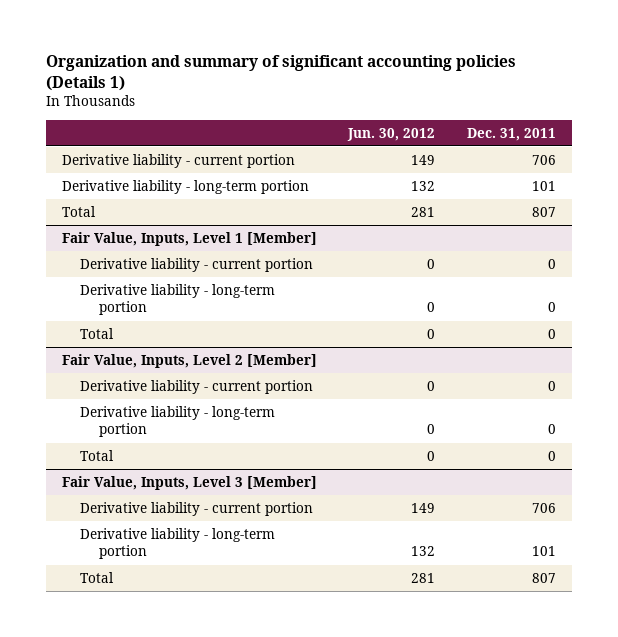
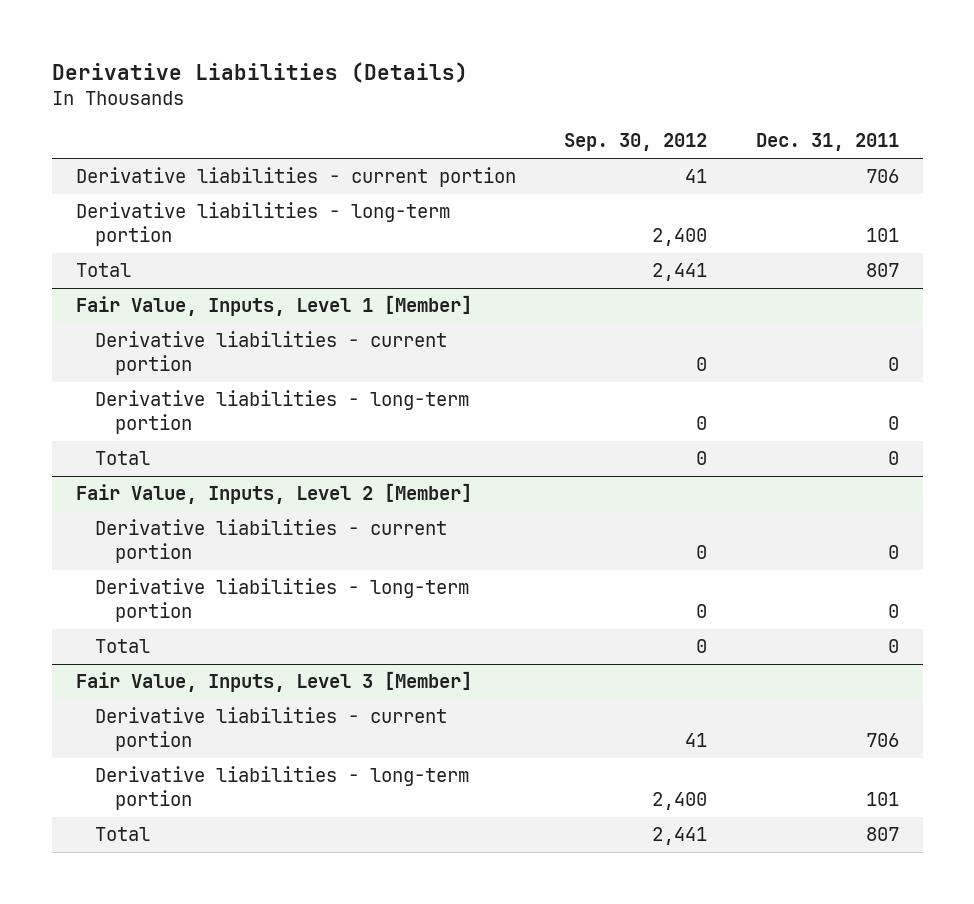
[45,54,516,91] Organization and summary of significant accounting policies (Details 1) -> [51,62,468,84] Derivative Liabilities (Details)
[347,127,436,141] Jun. 30, 2012 -> none
none -> [564,133,708,152] Sep. 30, 2012
[61,153,295,168] Derivative liability - current portion -> [75,167,516,188] Derivative liabilities - current portion
[61,179,309,194] Derivative liability - long-term portion -> [75,202,450,246] Derivative liabilities - long-term portion
[80,257,314,272] Derivative liability - current portion -> [95,331,448,375] Derivative liabilities - current portion
[80,283,276,316] Derivative liability - long-term portion -> [95,390,470,434] Derivative liabilities - long-term portion
[80,379,314,394] Derivative liability - current portion -> [95,519,448,563] Derivative liabilities - current portion
[80,405,276,438] Derivative liability - long-term portion -> [95,578,470,622] Derivative liabilities - long-term portion
[80,501,314,516] Derivative liability - current portion -> [95,707,448,751] Derivative liabilities - current portion
[80,527,276,560] Derivative liability - long-term portion -> [95,766,470,810] Derivative liabilities - long-term portion

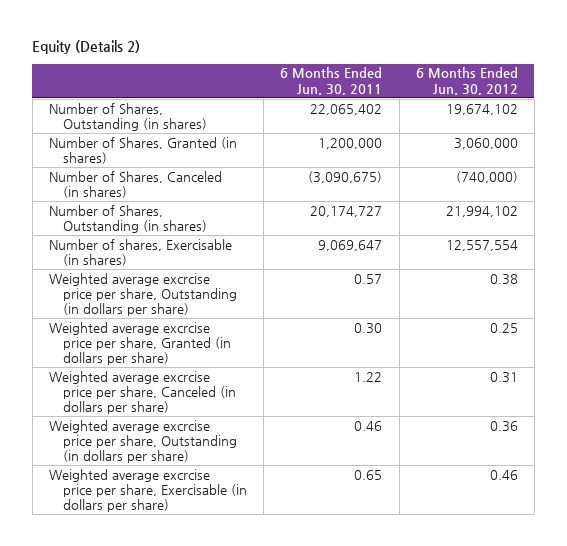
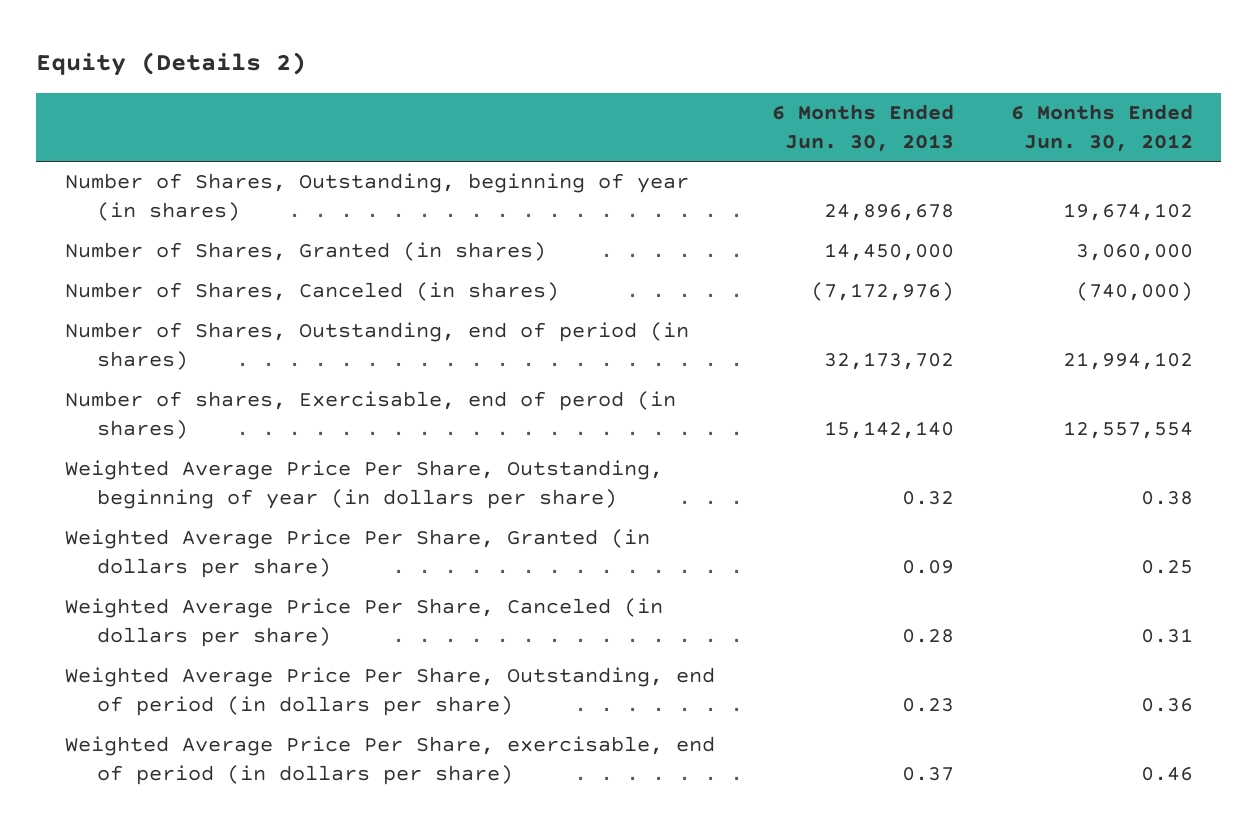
[280,67,383,95] 6 Months Ended Jun. 30, 2011 -> none
none -> [771,104,954,152] 6 Months Ended Jun. 30, 2013
[48,102,208,131] Number of Shares, Outstanding (in shares) -> [64,173,689,222] Number of Shares, Outstanding, beginning of year (in shares)
[48,204,208,233] Number of Shares, Outstanding (in shares) -> [64,322,689,371] Number of Shares, Outstanding, end of period (in shares)
[48,238,232,266] Number of shares, Exercisable (in shares) -> [64,391,676,440] Number of shares, Exercisable, end of perod (in shares)
[48,272,238,317] Weighted average excrcise price per share, Outstanding (in dollars per share) -> [64,460,663,510] Weighted Average Price Per Share, Outstanding, beginning of year (in dollars per share)
[48,321,232,366] Weighted average excrcise price per share, Granted (in dollars per share) -> [64,529,650,579] Weighted Average Price Per Share, Granted (in dollars per share)
[48,370,237,415] Weighted average excrcise price per share, Canceled (in dollars per share) -> [64,598,663,648] Weighted Average Price Per Share, Canceled (in dollars per share)
[48,419,238,464] Weighted average excrcise price per share, Outstanding (in dollars per share) -> [64,667,715,717] Weighted Average Price Per Share, Outstanding, end of period (in dollars per share)
[48,468,248,513] Weighted average excrcise price per share, Exercisable (in dollars per share) -> [64,736,715,786] Weighted Average Price Per Share, exercisable, end of period (in dollars per share)

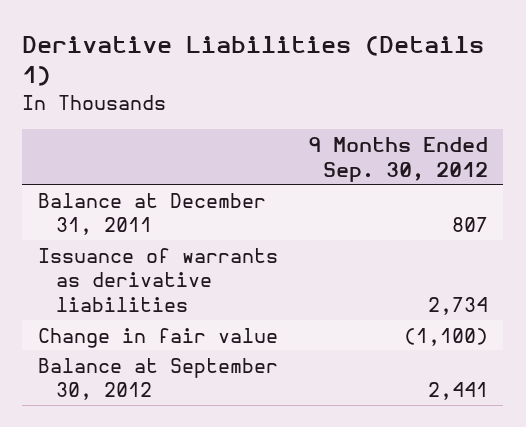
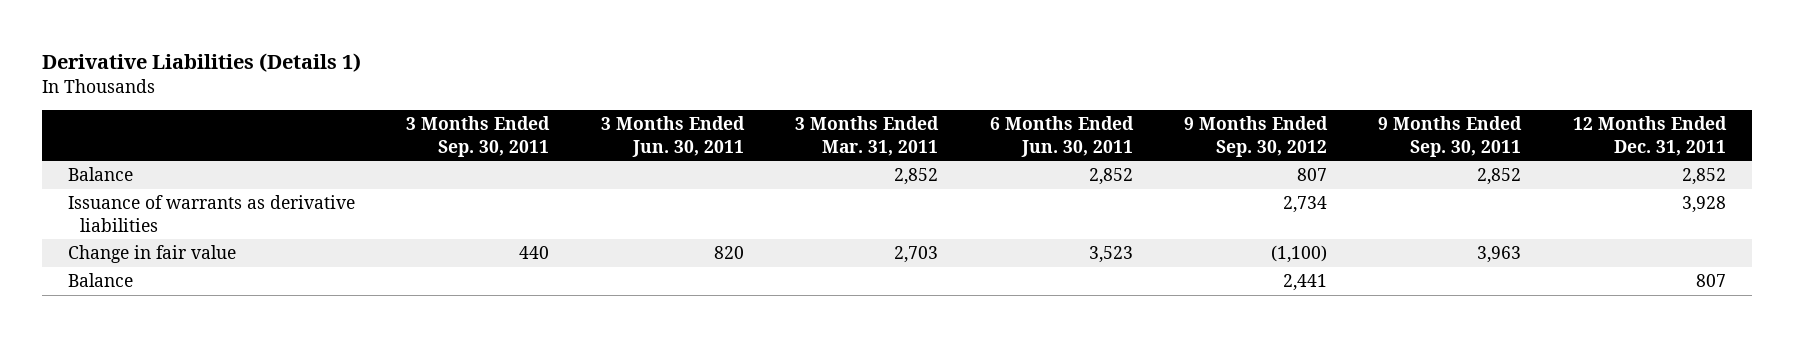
none -> [406,116,551,157] 3 Months Ended Sep. 30, 2011
none -> [600,116,745,157] 3 Months Ended Jun. 30, 2011
none -> [795,116,940,156] 3 Months Ended Mar. 31, 2011
none -> [989,116,1134,157] 6 Months Ended Jun. 30, 2011
none -> [1378,116,1523,157] 9 Months Ended Sep. 30, 2011
none -> [1572,116,1727,156] 12 Months Ended Dec. 31, 2011
[37,192,266,236] Balance at December 31, 2011 -> [67,167,133,182] Balance
[37,357,278,401] Balance at September 30, 2012 -> [67,273,133,288] Balance

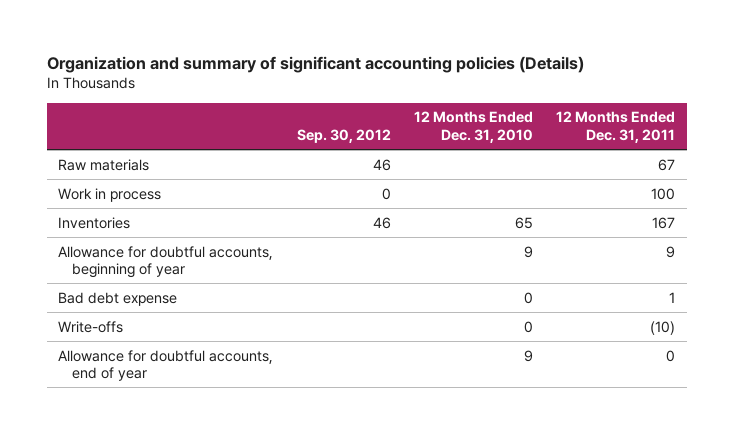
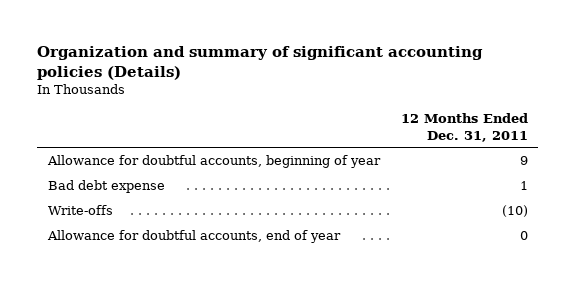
[296,128,391,143] Sep. 30, 2012 -> none
[414,111,534,143] 12 Months Ended Dec. 31, 2010 -> none
[58,158,150,171] Raw materials -> none
[58,187,162,202] Work in process -> none
[58,216,131,229] Inventories -> none

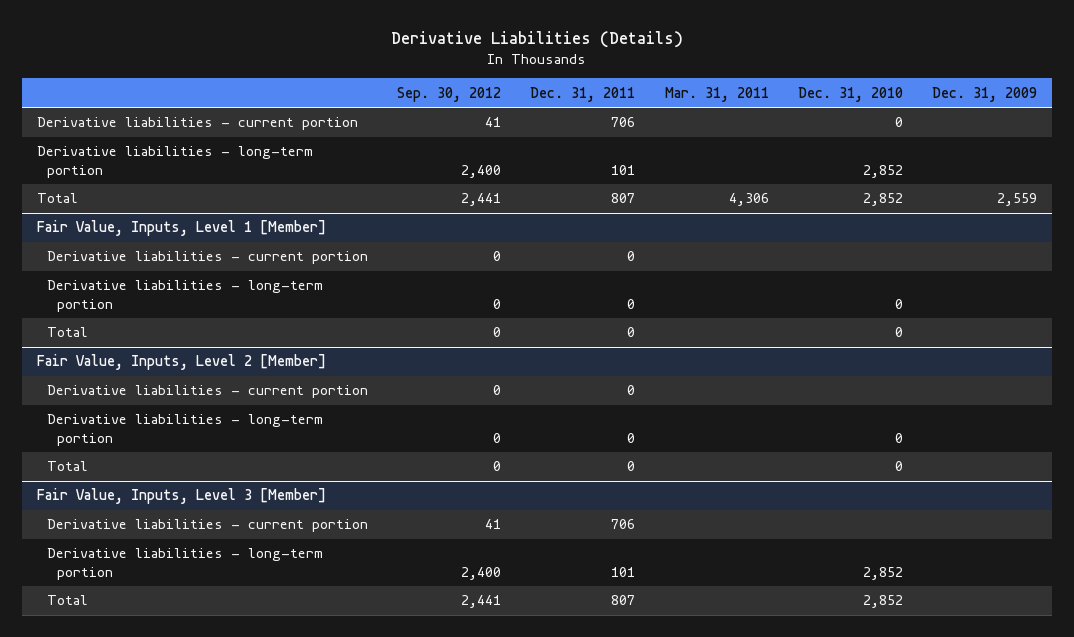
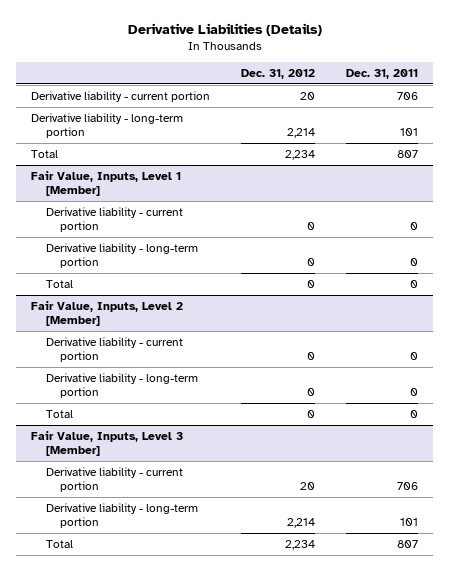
[397,86,502,102] Sep. 30, 2012 -> none
[664,86,769,102] Mar. 31, 2011 -> none
[797,86,903,102] Dec. 31, 2010 -> none
[932,86,1038,102] Dec. 31, 2009 -> none
none -> [241,68,316,79] Dec. 31, 2012
[36,117,358,131] Derivative liabilities - current portion -> [31,90,211,102] Derivative liability - current portion
[36,146,313,178] Derivative liabilities - long-term portion -> [31,112,184,138] Derivative liability - long-term portion
[46,251,368,265] Derivative liabilities - current portion -> [45,206,183,232] Derivative liability - current portion
[46,280,323,312] Derivative liabilities - long-term portion -> [45,242,198,268] Derivative liability - long-term portion
[46,385,368,399] Derivative liabilities - current portion -> [45,336,183,362] Derivative liability - current portion
[46,414,323,446] Derivative liabilities - long-term portion -> [45,372,198,398] Derivative liability - long-term portion
[46,519,368,533] Derivative liabilities - current portion -> [45,466,183,492] Derivative liability - current portion
[46,548,323,580] Derivative liabilities - long-term portion -> [45,502,198,528] Derivative liability - long-term portion

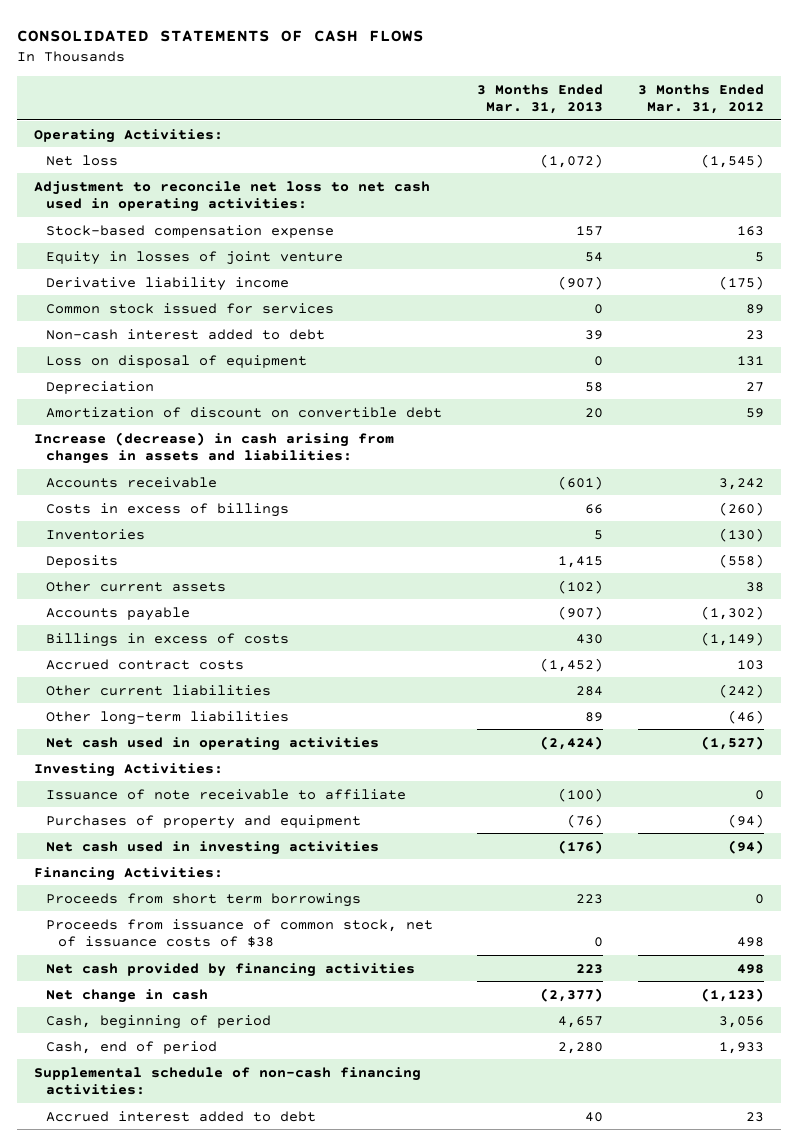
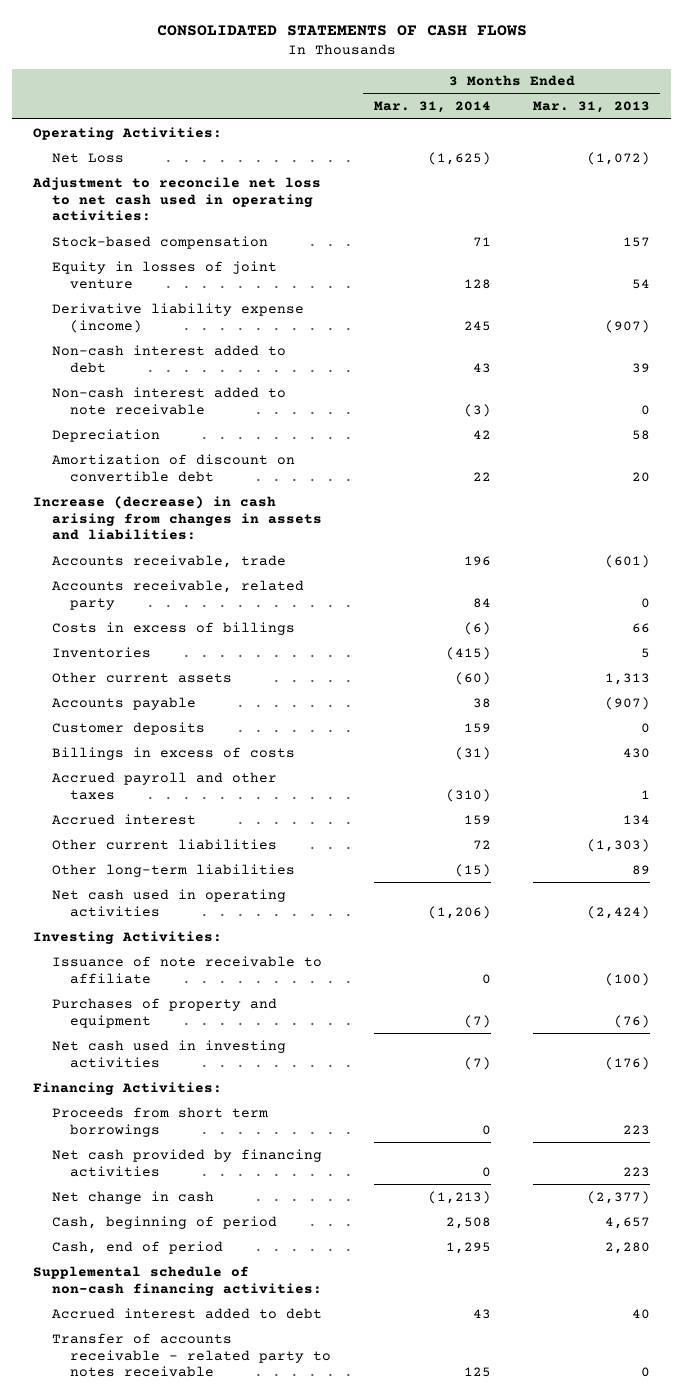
[637,83,764,115] 3 Months Ended Mar. 31, 2012 -> none
none -> [373,101,491,114] Mar. 31, 2014
[46,154,119,166] Net loss -> [51,152,124,163] Net Loss
[46,224,335,238] Stock-based compensation expense -> [51,235,268,249] Stock-based compensation
[46,302,335,314] Common stock issued for services -> none
[46,276,290,291] Derivative liability income -> [51,302,304,333] Derivative liability expense (income)
[46,354,308,368] Loss on disposal of equipment -> none
none -> [51,386,286,415] Non-cash interest added to note receivable
[46,476,218,488] Accounts receivable -> [51,554,286,568] Accounts receivable, trade
none -> [51,579,304,610] Accounts receivable, related party
[46,554,119,568] Deposits -> none
[558,579,604,594] (102) -> [604,672,650,685] 1,313
none -> [51,721,205,735] Customer deposits
none -> [51,771,277,800] Accrued payroll and other taxes
[46,658,245,670] Accrued contract costs -> [51,813,196,825] Accrued interest
[540,657,604,672] (1,452) -> [622,814,650,825] 134
[576,685,604,696] 284 -> [586,838,650,852] (1,303)
[46,918,434,948] Proceeds from issuance of common stock, net of issuance costs of $38 -> none
none -> [51,1332,332,1378] Transfer of accounts receivable - related party to notes receivable

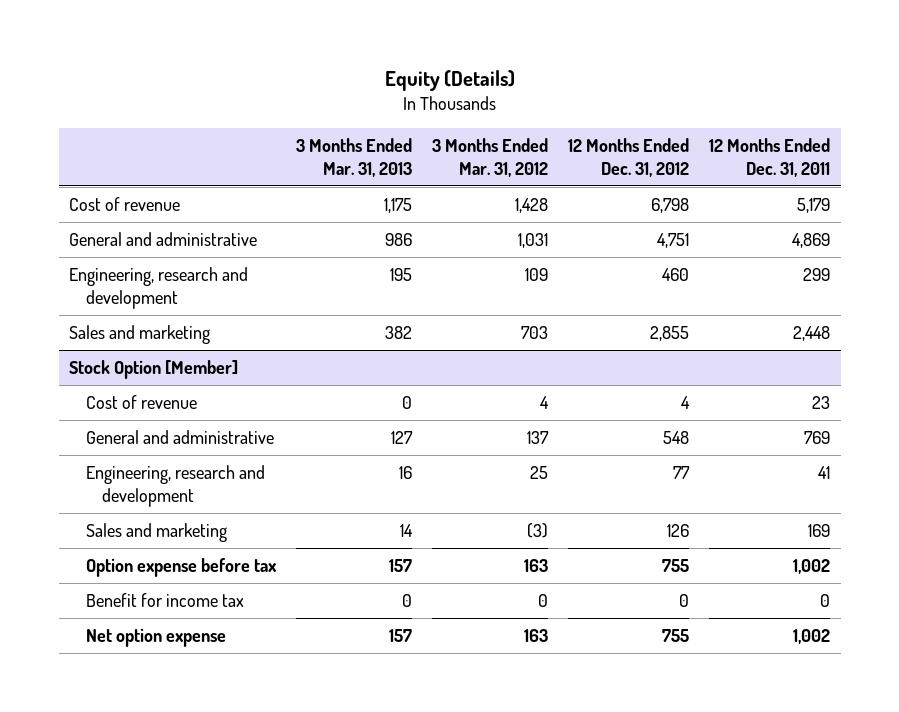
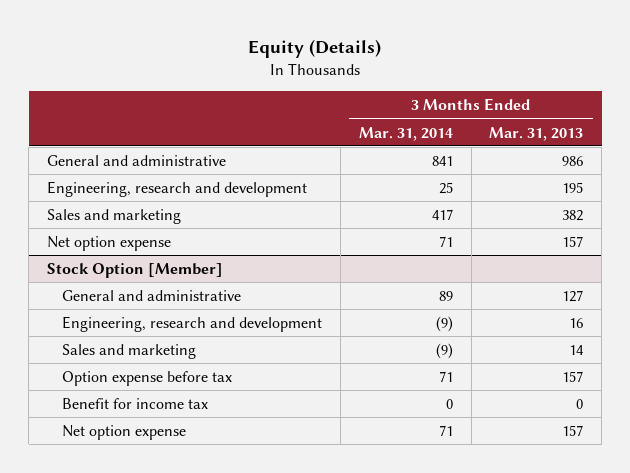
[431,137,548,177] 3 Months Ended Mar. 31, 2012 -> none
[568,137,690,177] 12 Months Ended Dec. 31, 2012 -> none
[709,137,831,177] 12 Months Ended Dec. 31, 2011 -> none
none -> [358,126,453,141] Mar. 31, 2014
[68,196,180,211] Cost of revenue -> none
none -> [46,235,171,251] Net option expense
[85,394,197,409] Cost of revenue -> none

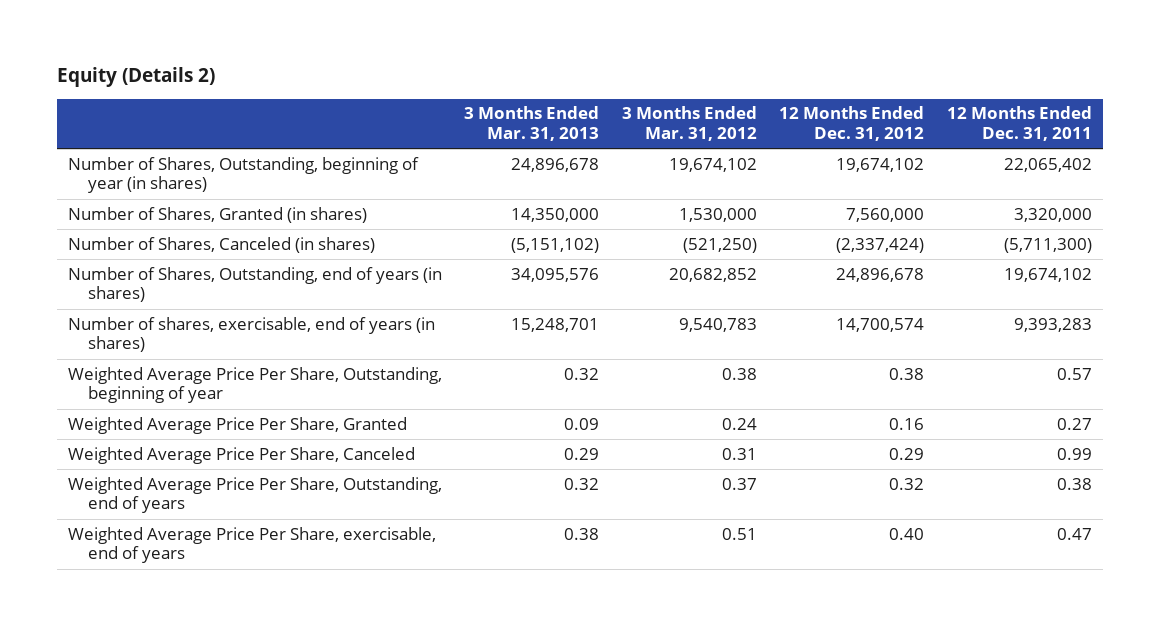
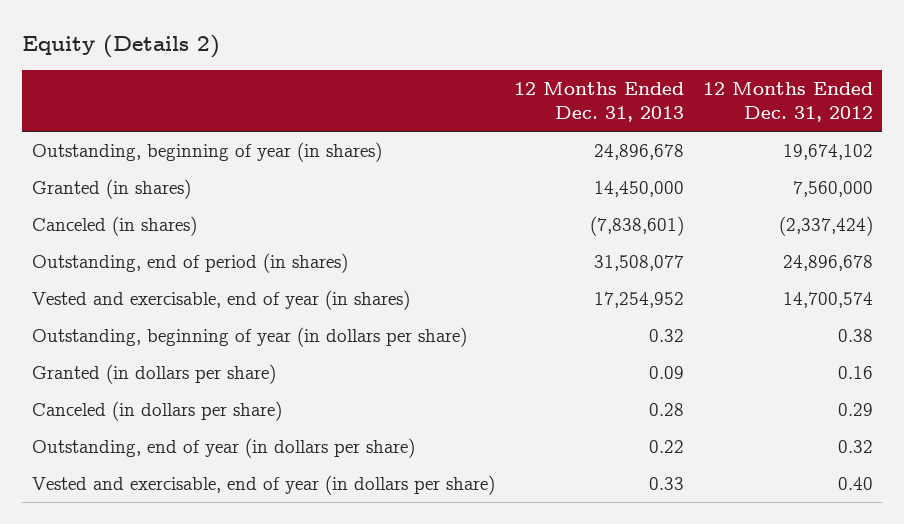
[464,106,600,141] 3 Months Ended Mar. 31, 2013 -> none
[621,106,757,141] 3 Months Ended Mar. 31, 2012 -> none
[946,106,1092,141] 12 Months Ended Dec. 31, 2011 -> none
none -> [513,82,684,123] 12 Months Ended Dec. 31, 2013
[68,156,420,194] Number of Shares, Outstanding, beginning of year (in shares) -> [31,142,382,163] Outstanding, beginning of year (in shares)
[68,206,368,223] Number of Shares, Granted (in shares) -> [31,179,191,200] Granted (in shares)
[68,236,376,253] Number of Shares, Canceled (in shares) -> [31,216,197,237] Canceled (in shares)
[68,266,443,303] Number of Shares, Outstanding, end of years (in shares) -> [31,253,348,274] Outstanding, end of period (in shares)
[68,316,436,353] Number of shares, exercisable, end of years (in shares) -> [31,290,410,311] Vested and exercisable, end of year (in shares)
[68,366,443,404] Weighted Average Price Per Share, Outstanding, beginning of year -> [31,327,467,348] Outstanding, beginning of year (in dollars per share)
[68,416,408,434] Weighted Average Price Per Share, Granted -> [31,364,276,385] Granted (in dollars per share)
[68,446,416,464] Weighted Average Price Per Share, Canceled -> [31,401,282,422] Canceled (in dollars per share)
[68,476,443,514] Weighted Average Price Per Share, Outstanding, end of years -> [31,438,415,459] Outstanding, end of year (in dollars per share)
[68,526,437,564] Weighted Average Price Per Share, exercisable, end of years -> [31,475,495,496] Vested and exercisable, end of year (in dollars per share)

